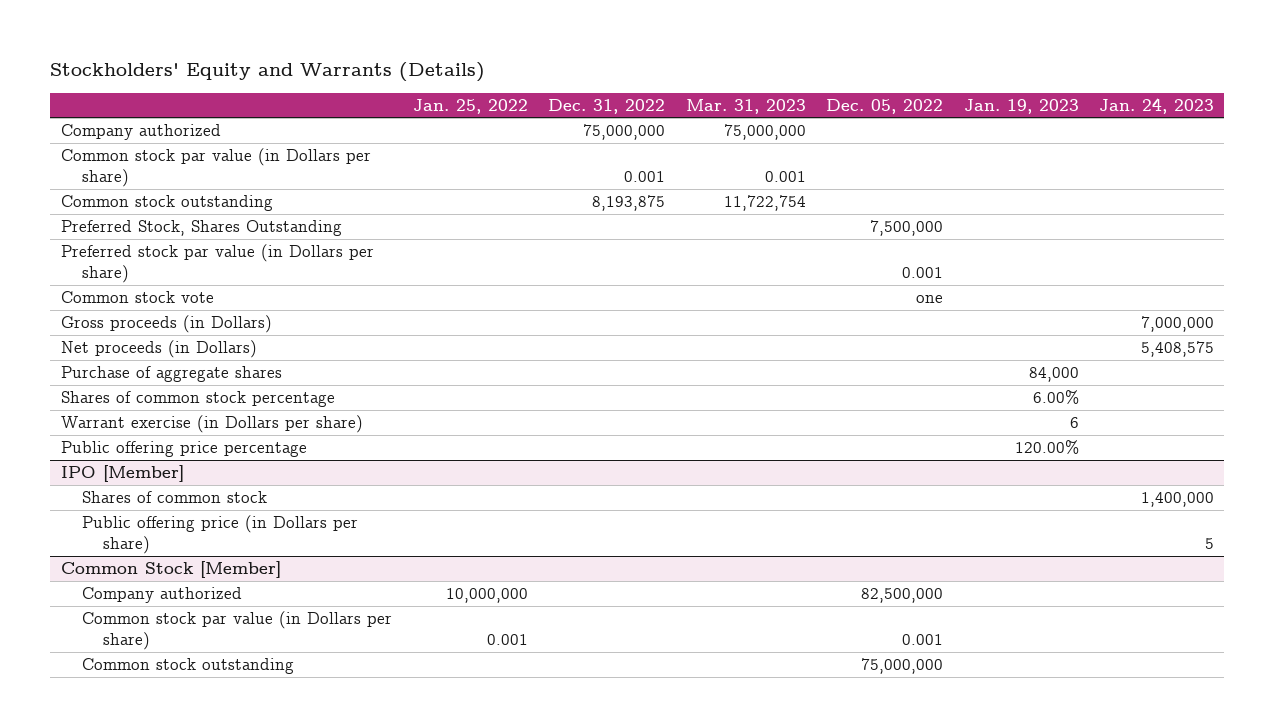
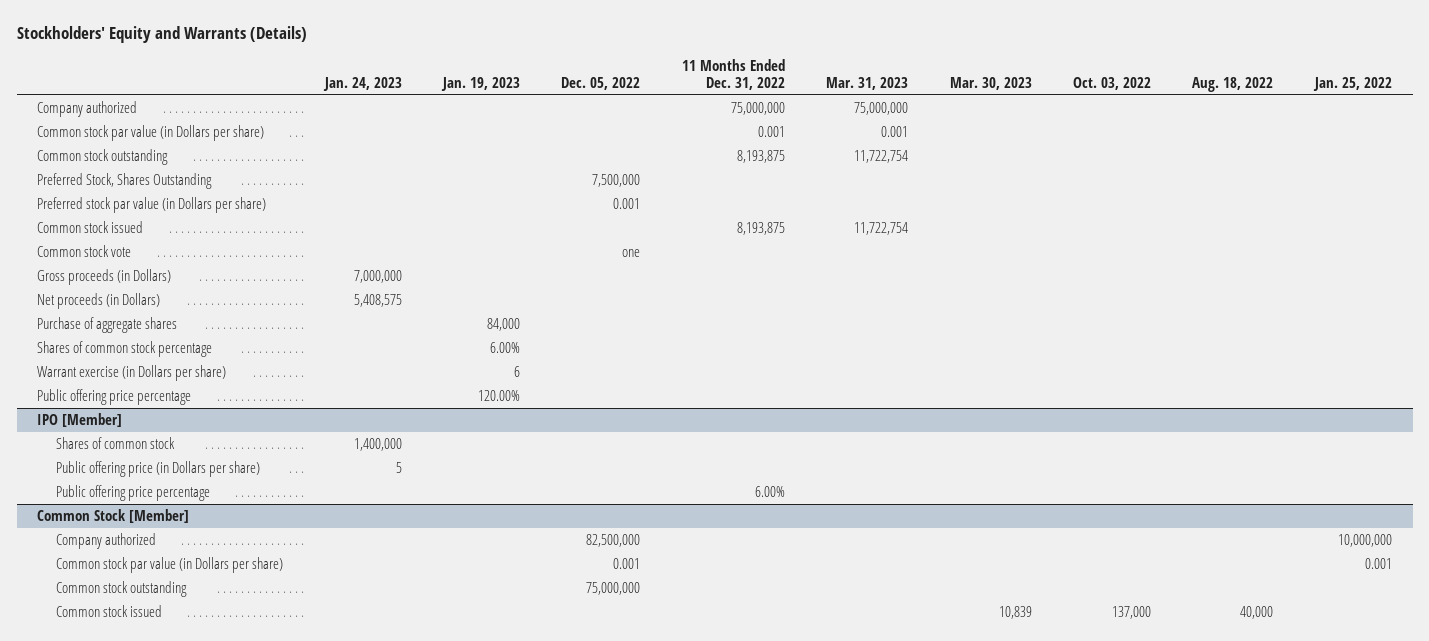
[548,98,666,114] Dec. 31, 2022 -> none
none -> [681,59,785,91] 11 Months Ended Dec. 31, 2022
none -> [949,77,1032,91] Mar. 30, 2023
none -> [1073,77,1152,91] Oct. 03, 2022
none -> [1192,77,1274,93] Aug. 18, 2022
none -> [37,221,144,234] Common stock issued
none -> [56,485,211,502] Public offering price percentage
none -> [56,605,163,618] Common stock issued

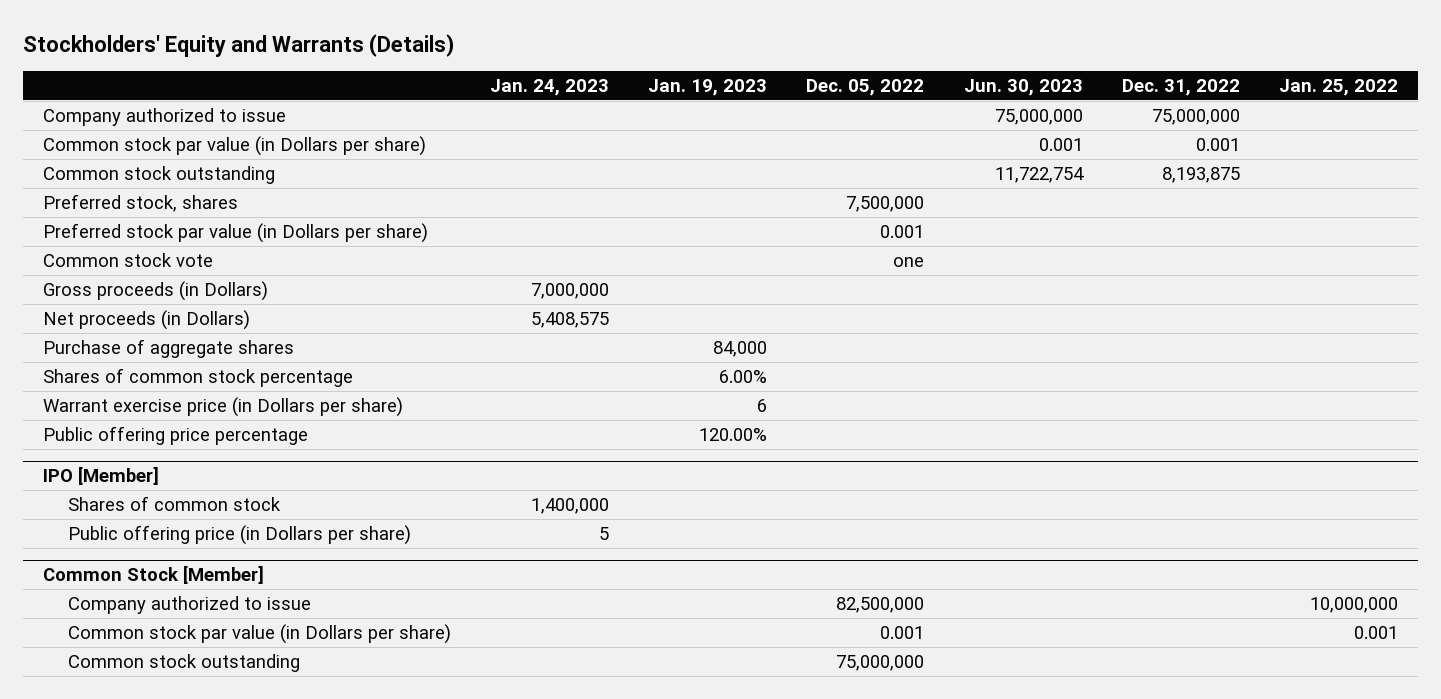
[681,59,785,91] 11 Months Ended Dec. 31, 2022 -> none
[826,77,909,91] Mar. 31, 2023 -> none
[949,77,1032,91] Mar. 30, 2023 -> none
[1073,77,1152,91] Oct. 03, 2022 -> none
[1192,77,1274,93] Aug. 18, 2022 -> none
none -> [963,78,1083,96] Jun. 30, 2023
none -> [1121,78,1240,96] Dec. 31, 2022
[37,101,138,118] Company authorized -> [42,108,286,127] Company authorized to issue
[37,173,213,190] Preferred Stock, Shares Outstanding -> [42,194,238,213] Preferred stock, shares
[37,221,144,234] Common stock issued -> none
[37,365,227,382] Warrant exercise (in Dollars per share) -> [42,397,403,418] Warrant exercise price (in Dollars per share)
[56,485,211,502] Public offering price percentage -> none
[56,533,157,550] Company authorized -> [68,596,312,615] Company authorized to issue
[56,605,163,618] Common stock issued -> none

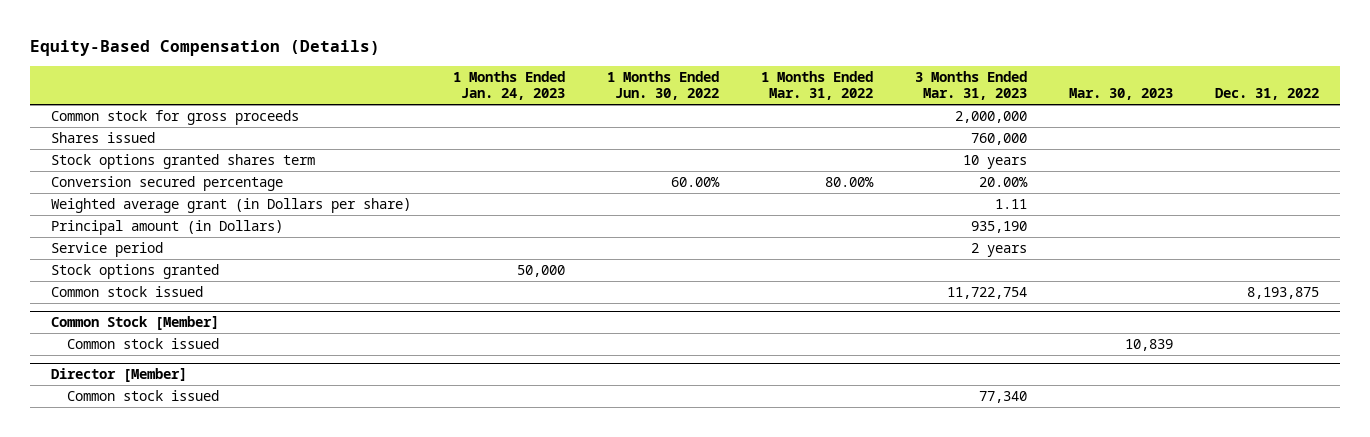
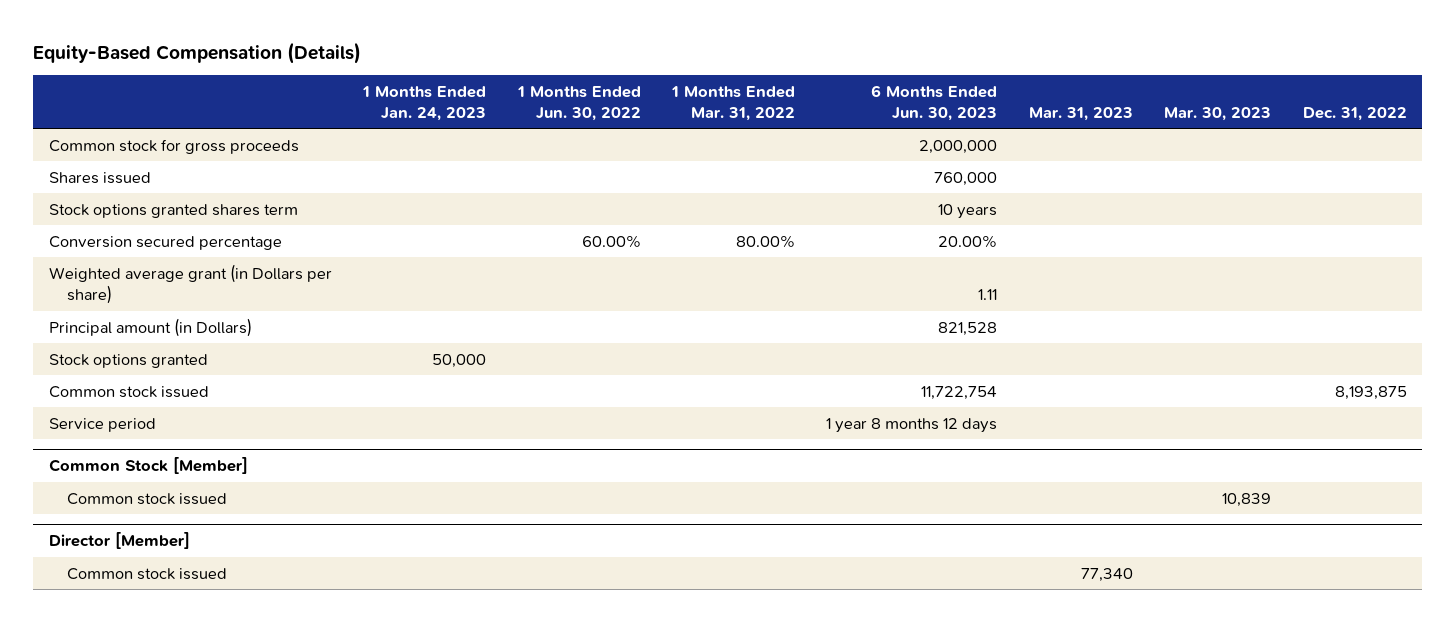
[915,70,1028,101] 3 Months Ended Mar. 31, 2023 -> none
none -> [871,84,998,121] 6 Months Ended Jun. 30, 2023
none -> [1028,106,1133,121] Mar. 31, 2023
[50,242,163,258] Service period -> [48,417,156,432] Service period

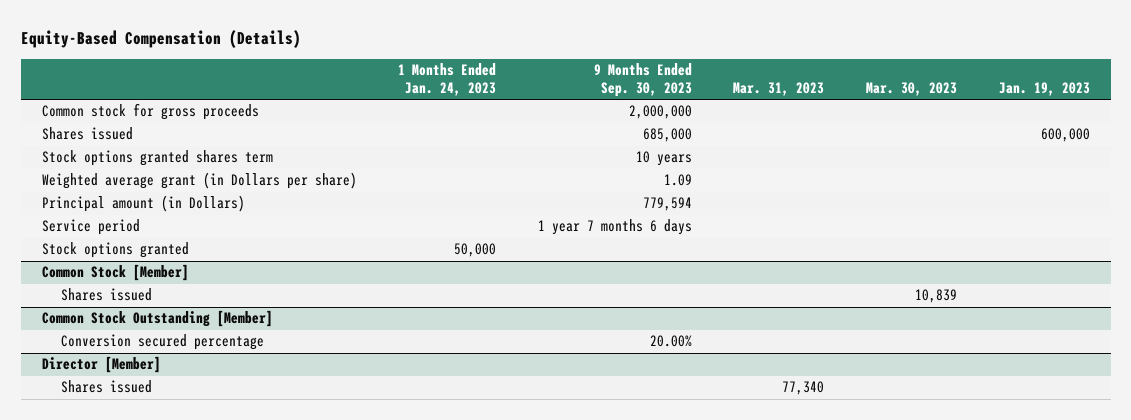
[516,85,641,121] 1 Months Ended Jun. 30, 2022 -> none
[671,85,796,121] 1 Months Ended Mar. 31, 2022 -> none
[871,84,998,121] 6 Months Ended Jun. 30, 2023 -> none
[1302,106,1407,121] Dec. 31, 2022 -> none
none -> [593,63,692,97] 9 Months Ended Sep. 30, 2023
none -> [998,81,1090,96] Jan. 19, 2023
[48,235,282,250] Conversion secured percentage -> none
[48,385,209,398] Common stock issued -> none
[48,353,208,368] Stock options granted -> [41,242,189,259] Stock options granted
[66,492,227,505] Common stock issued -> [61,288,153,302] Shares issued
none -> [41,310,273,328] Common Stock Outstanding [Member]
none -> [61,334,265,351] Conversion secured percentage
[66,567,227,580] Common stock issued -> [61,380,153,394] Shares issued

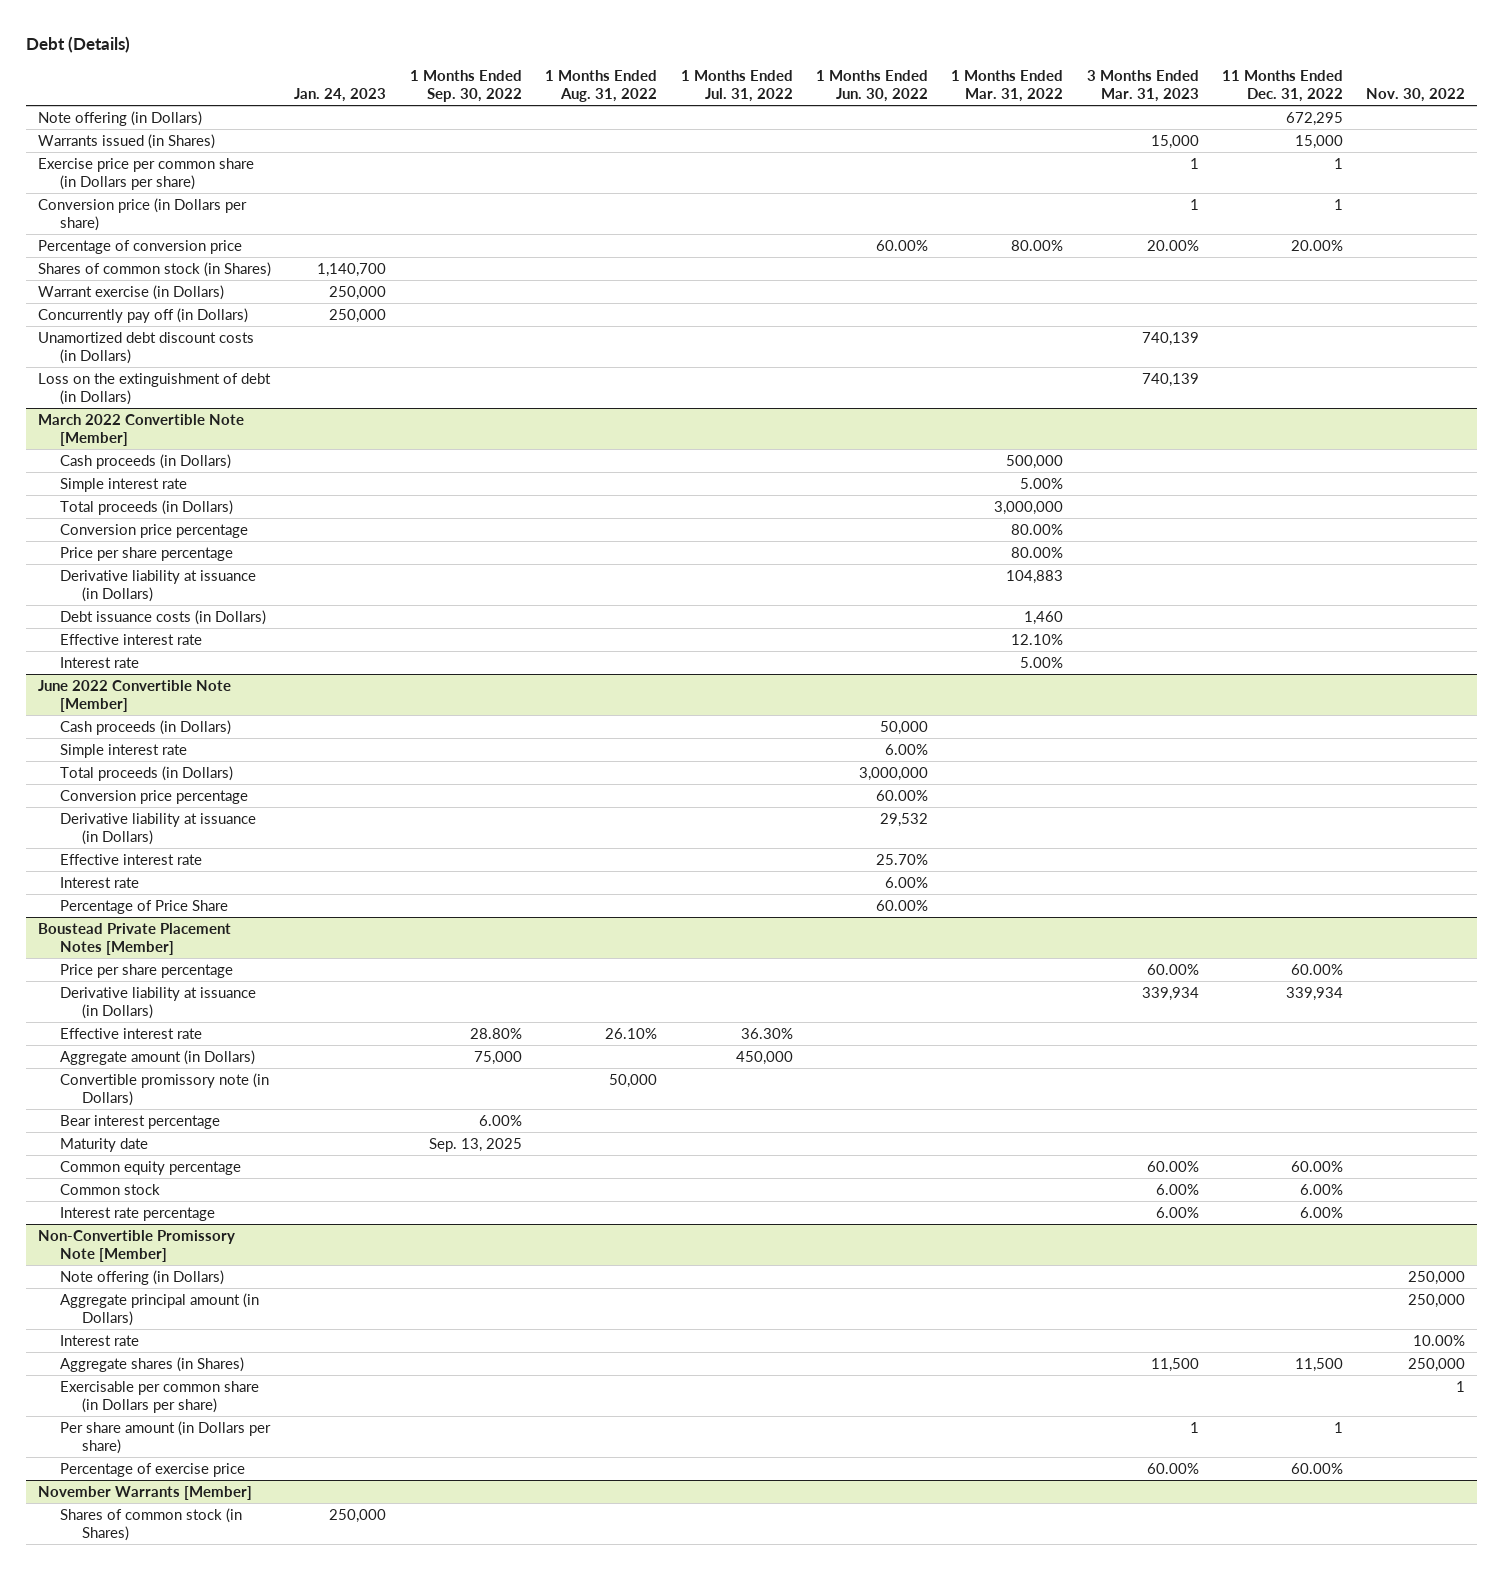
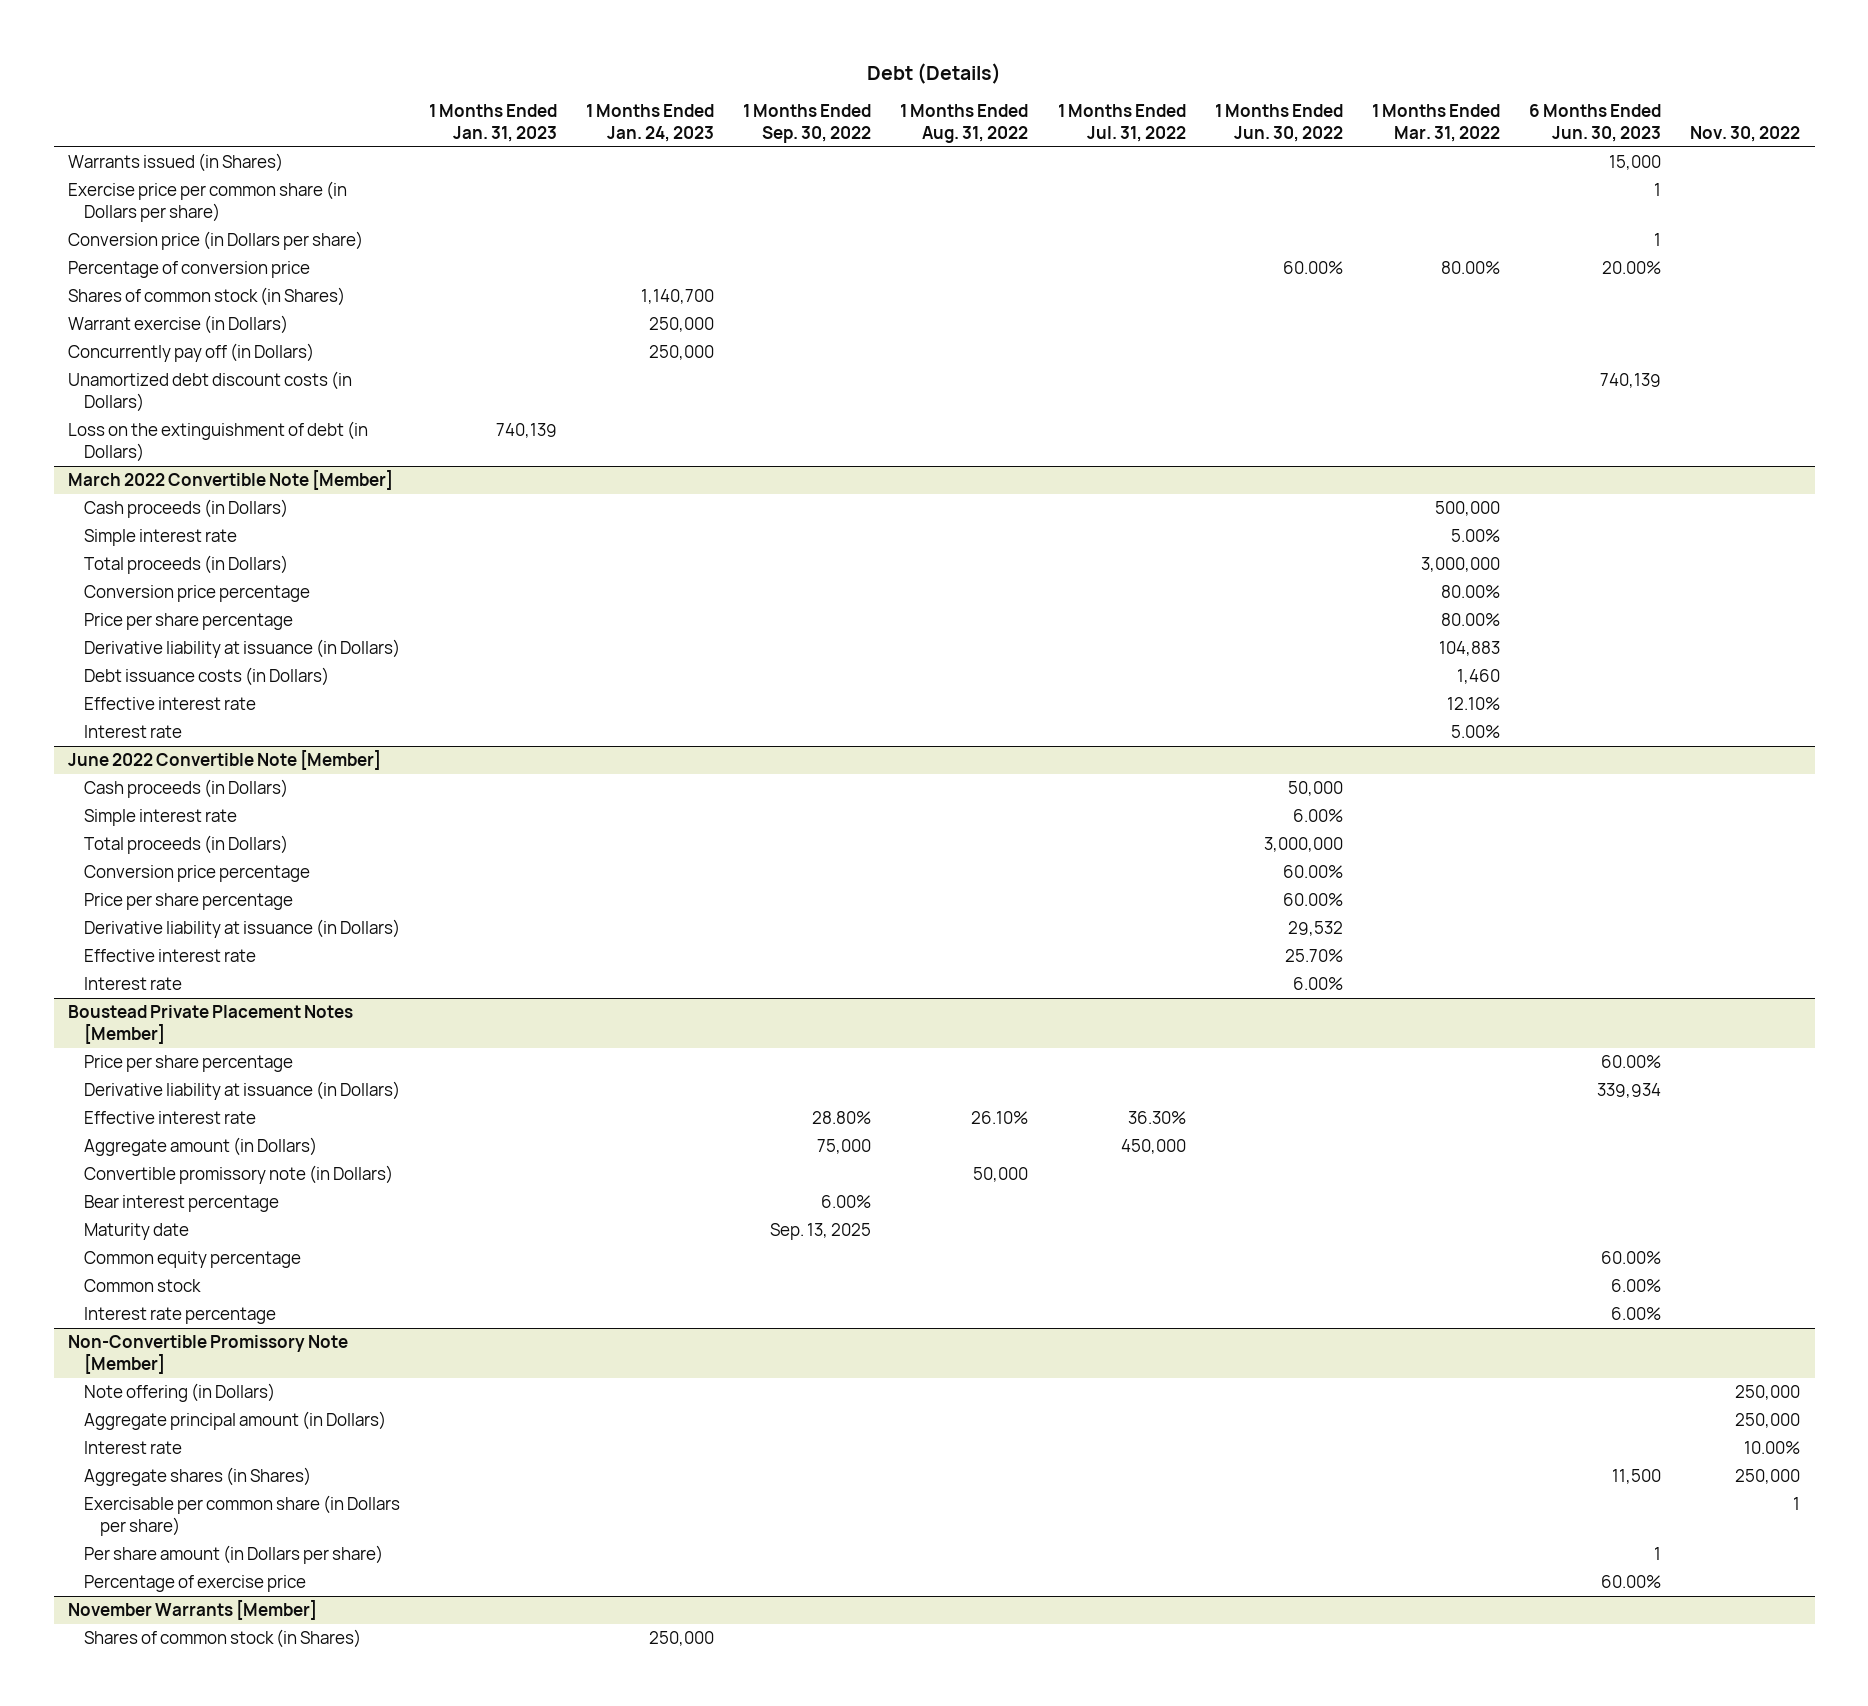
[294,88,387,103] Jan. 24, 2023 -> none
[1086,70,1199,103] 3 Months Ended Mar. 31, 2023 -> none
[1222,70,1344,103] 11 Months Ended Dec. 31, 2022 -> none
none -> [429,104,558,143] 1 Months Ended Jan. 31, 2023
none -> [586,104,715,143] 1 Months Ended Jan. 24, 2023
none -> [1528,104,1661,143] 6 Months Ended Jun. 30, 2023
[38,110,203,126] Note offering (in Dollars) -> none
none -> [83,893,293,911] Price per share percentage
[59,899,228,914] Percentage of Price Share -> none

